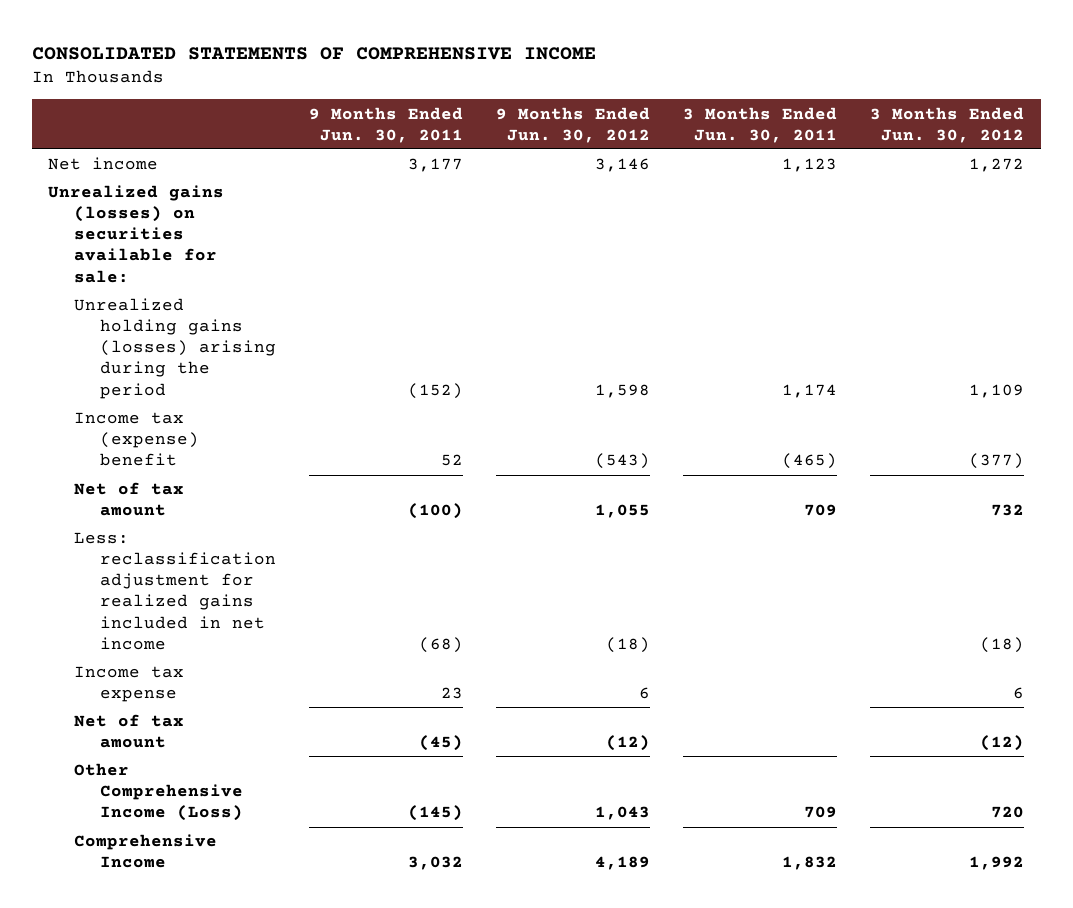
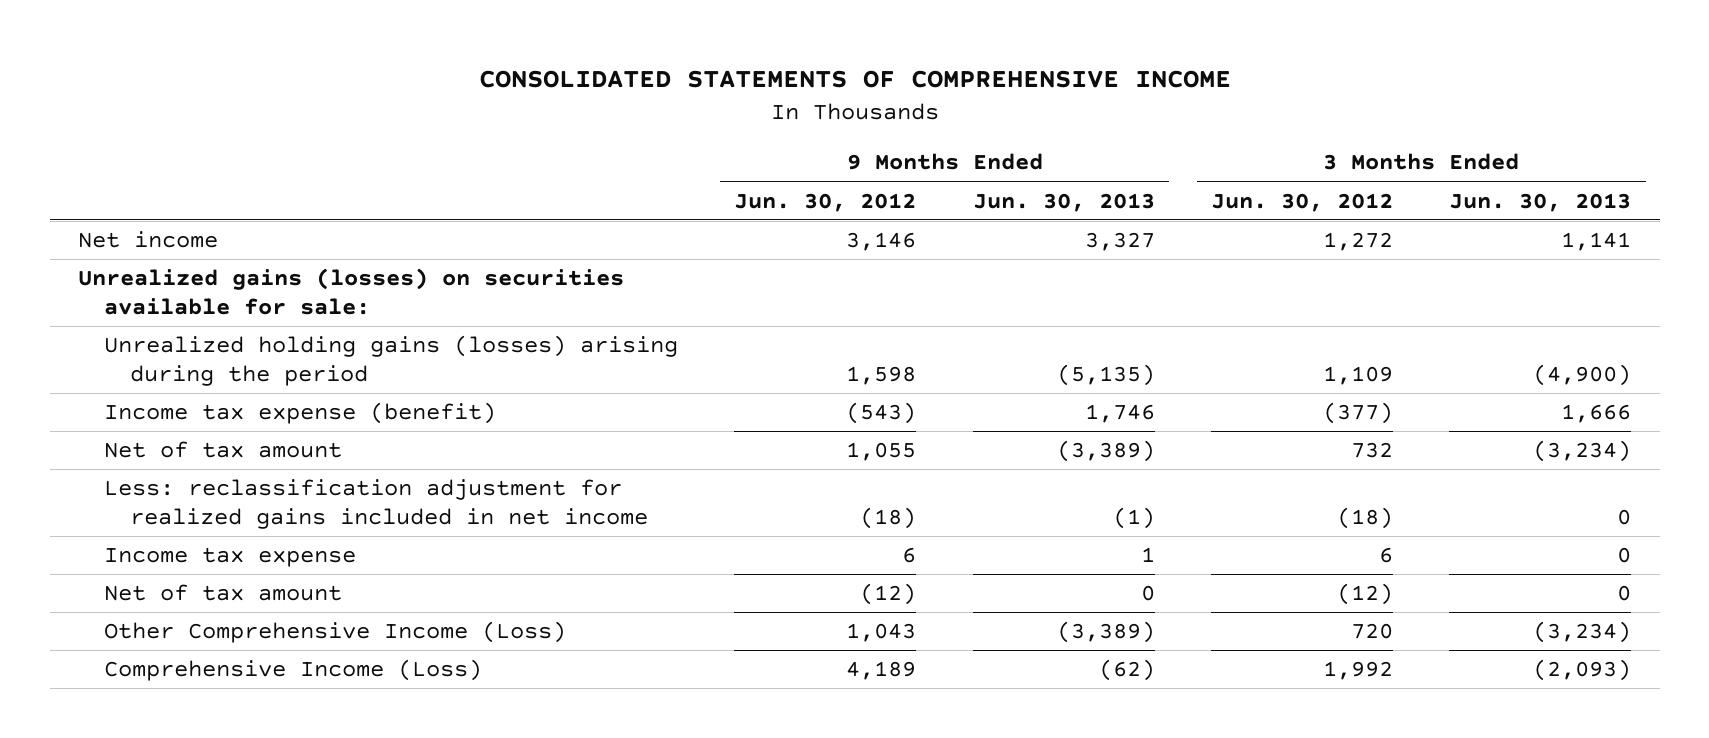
[309,106,464,143] 9 Months Ended Jun. 30, 2011 -> none
[683,106,838,143] 3 Months Ended Jun. 30, 2011 -> none
none -> [972,192,1155,212] Jun. 30, 2013
none -> [1449,192,1632,212] Jun. 30, 2013
[74,412,200,467] Income tax (expense) benefit -> [103,402,496,425] Income tax expense (benefit)
[74,834,218,869] Comprehensive Income -> [103,659,482,682] Comprehensive Income (Loss)

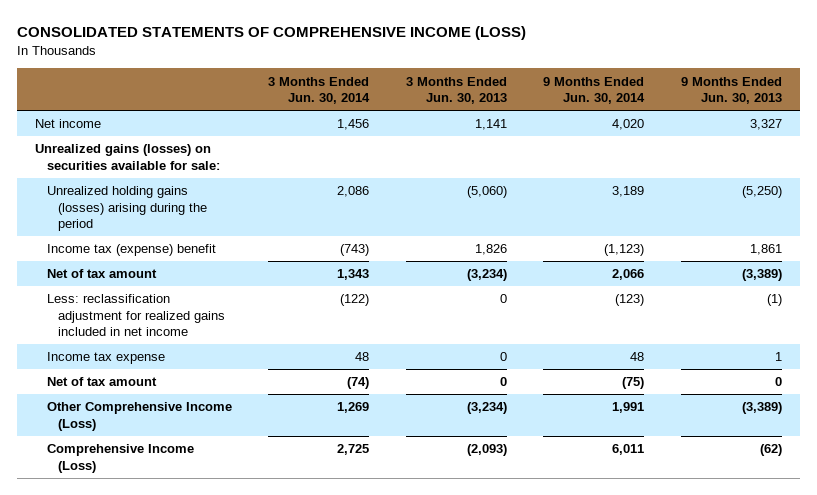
[478,69,1231,88] CONSOLIDATED STATEMENTS OF COMPREHENSIVE INCOME -> [16,26,526,41] CONSOLIDATED STATEMENTS OF COMPREHENSIVE INCOME (LOSS)
[734,192,917,212] Jun. 30, 2012 -> none
[1211,192,1394,212] Jun. 30, 2012 -> none
none -> [268,76,371,105] 3 Months Ended Jun. 30, 2014
none -> [543,76,646,105] 9 Months Ended Jun. 30, 2014
[1056,363,1155,386] (5,135) -> [741,186,782,199] (5,250)
[1533,363,1632,386] (4,900) -> [466,186,507,199] (5,060)
[103,402,496,425] Income tax expense (benefit) -> [46,244,216,257] Income tax (expense) benefit
[1084,404,1155,424] 1,746 -> [749,244,782,256] 1,861
[1561,404,1632,424] 1,666 -> [474,244,507,256] 1,826

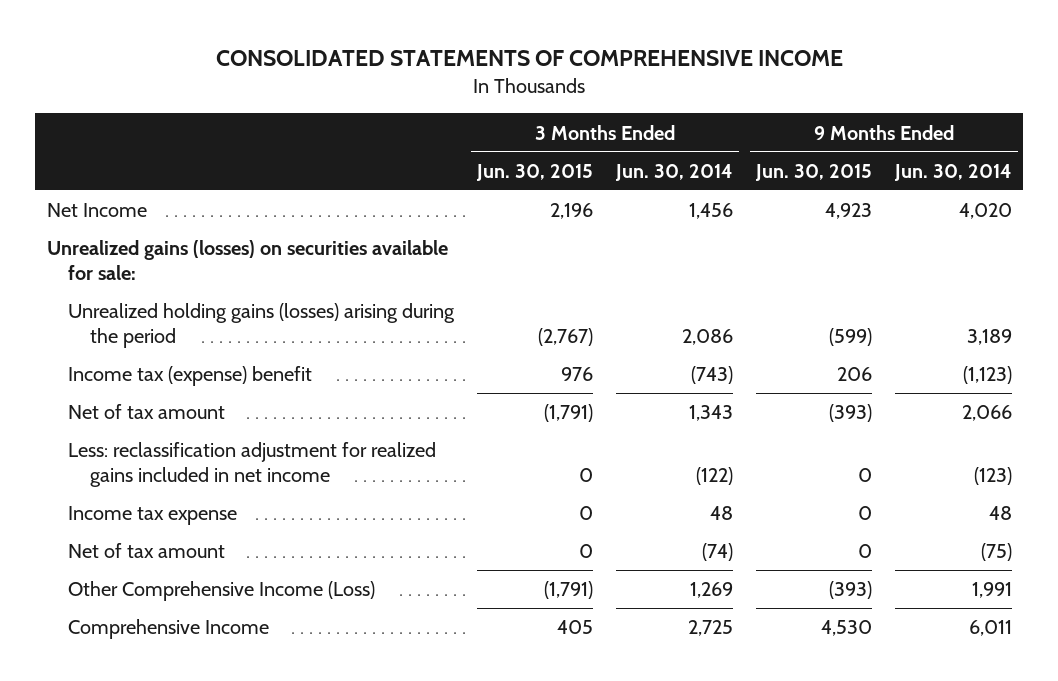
[16,26,526,41] CONSOLIDATED STATEMENTS OF COMPREHENSIVE INCOME (LOSS) -> [216,50,844,67] CONSOLIDATED STATEMENTS OF COMPREHENSIVE INCOME
[405,76,507,105] 3 Months Ended Jun. 30, 2013 -> none
[680,76,782,105] 9 Months Ended Jun. 30, 2013 -> none
none -> [476,163,594,181] Jun. 30, 2015
none -> [754,163,872,181] Jun. 30, 2015
[35,119,102,129] Net income -> [46,203,147,218] Net Income
[46,444,194,473] Comprehensive Income (Loss) -> [68,619,270,640] Comprehensive Income

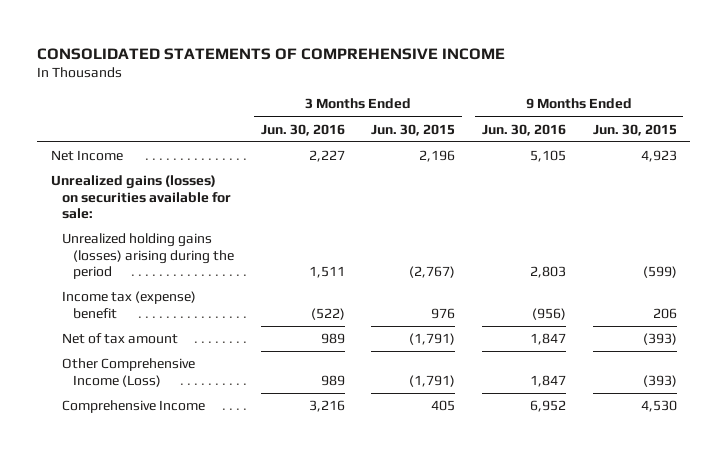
[614,163,733,181] Jun. 30, 2014 -> none
[893,163,1012,181] Jun. 30, 2014 -> none
none -> [260,123,345,136] Jun. 30, 2016
none -> [482,123,567,136] Jun. 30, 2016
[68,442,437,488] Less: reclassification adjustment for realized gains included in net income -> none
[68,506,238,526] Income tax expense -> none
[68,543,226,559] Net of tax amount -> none

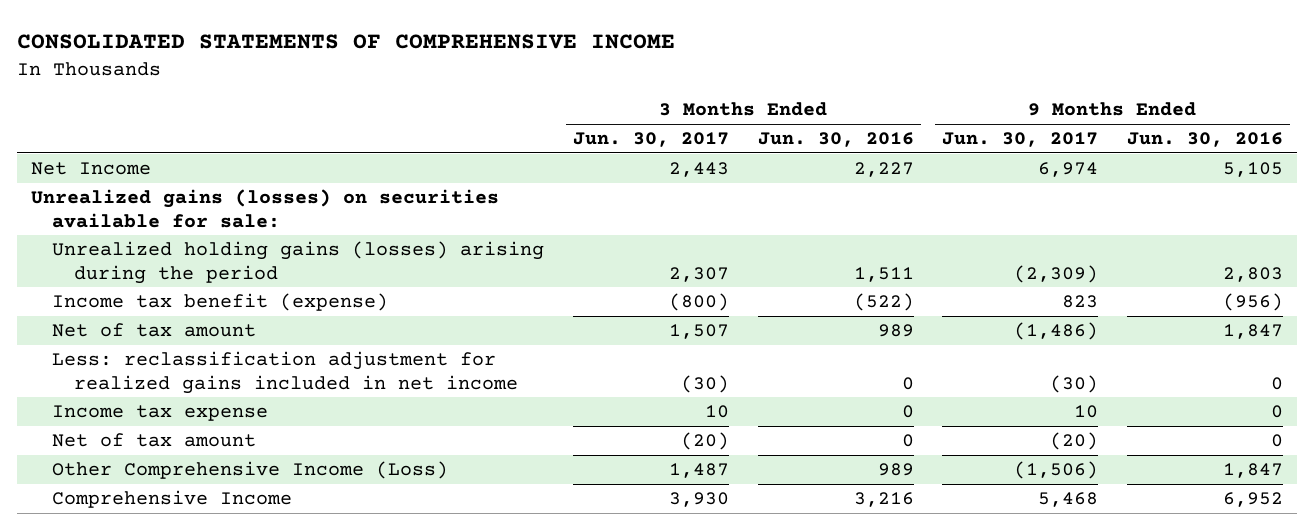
[371,123,456,136] Jun. 30, 2015 -> none
[592,123,677,136] Jun. 30, 2015 -> none
none -> [573,132,730,148] Jun. 30, 2017
none -> [942,132,1099,148] Jun. 30, 2017
[61,291,196,319] Income tax (expense) benefit -> [52,293,389,312] Income tax benefit (expense)
none -> [52,351,519,394] Less: reclassification adjustment for realized gains included in net income
none -> [52,405,269,422] Income tax expense
none -> [52,433,257,448] Net of tax amount

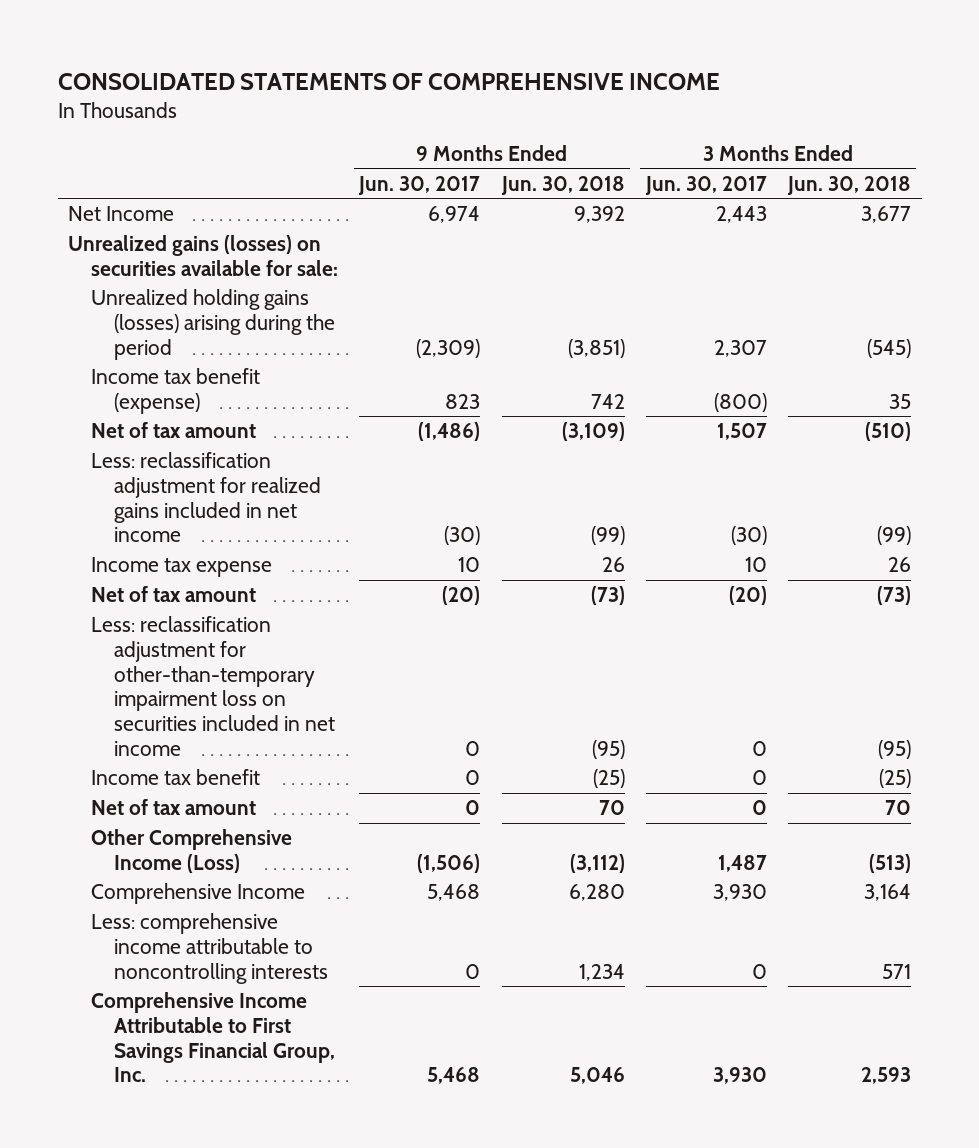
[757,132,914,148] Jun. 30, 2016 -> none
[1126,132,1283,148] Jun. 30, 2016 -> none
none -> [500,175,625,195] Jun. 30, 2018
none -> [787,175,912,195] Jun. 30, 2018
none -> [90,616,335,756] Less: reclassification adjustment for other-than-temporary impairment loss on securities included in net income
none -> [90,769,260,786] Income tax benefit
none -> [90,799,256,816] Net of tax amount
none -> [90,913,328,984] Less: comprehensive income attributable to noncontrolling interests
none -> [90,992,335,1083] Comprehensive Income Attributable to First Savings Financial Group, Inc.

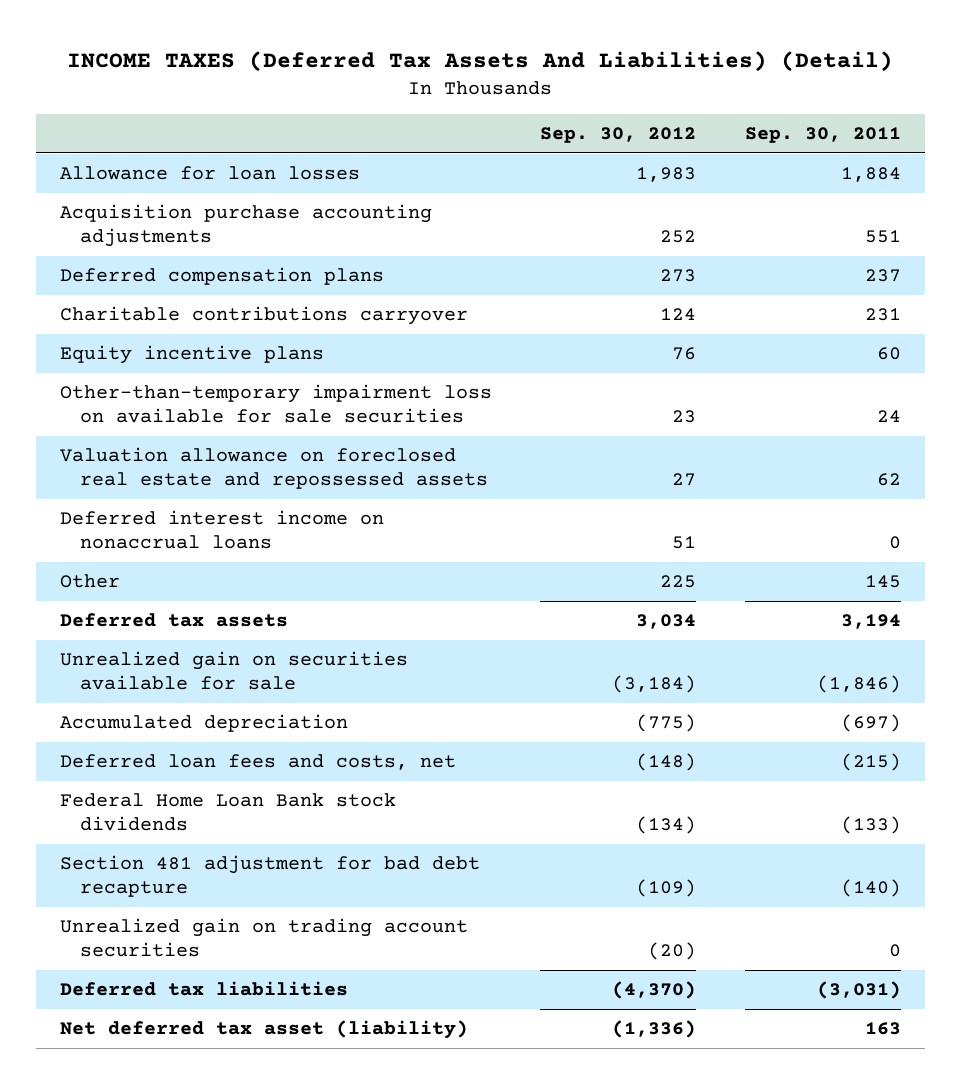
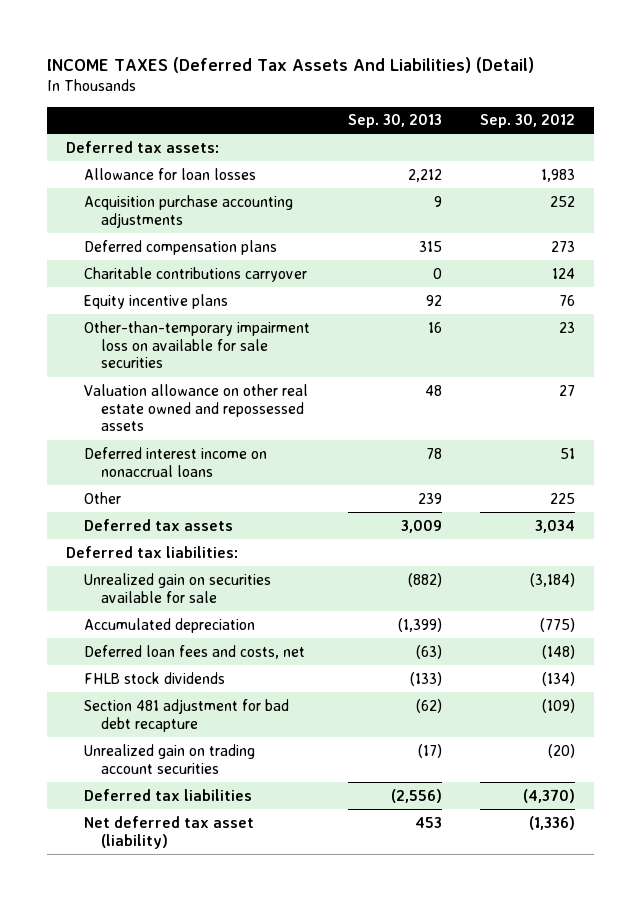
[744,126,901,143] Sep. 30, 2011 -> none
none -> [347,114,442,129] Sep. 30, 2013
none -> [66,140,220,153] Deferred tax assets:
[59,447,488,490] Valuation allowance on foreclosed real estate and repossessed assets -> [83,383,308,432] Valuation allowance on other real estate owned and repossessed assets
none -> [66,545,239,558] Deferred tax liabilities:
[59,793,396,832] Federal Home Loan Bank stock dividends -> [83,671,225,684] FHLB stock dividends

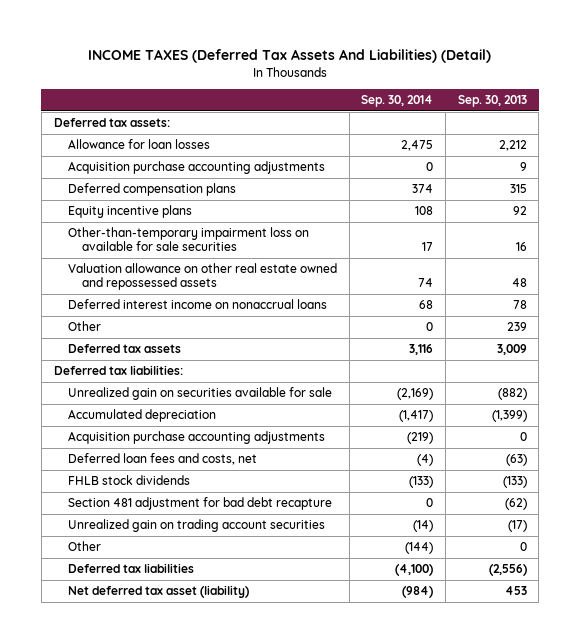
[479,114,575,129] Sep. 30, 2012 -> none
none -> [361,95,434,108] Sep. 30, 2014
[83,266,307,282] Charitable contributions carryover -> none
none -> [67,431,325,445] Acquisition purchase accounting adjustments
none -> [67,541,101,552] Other

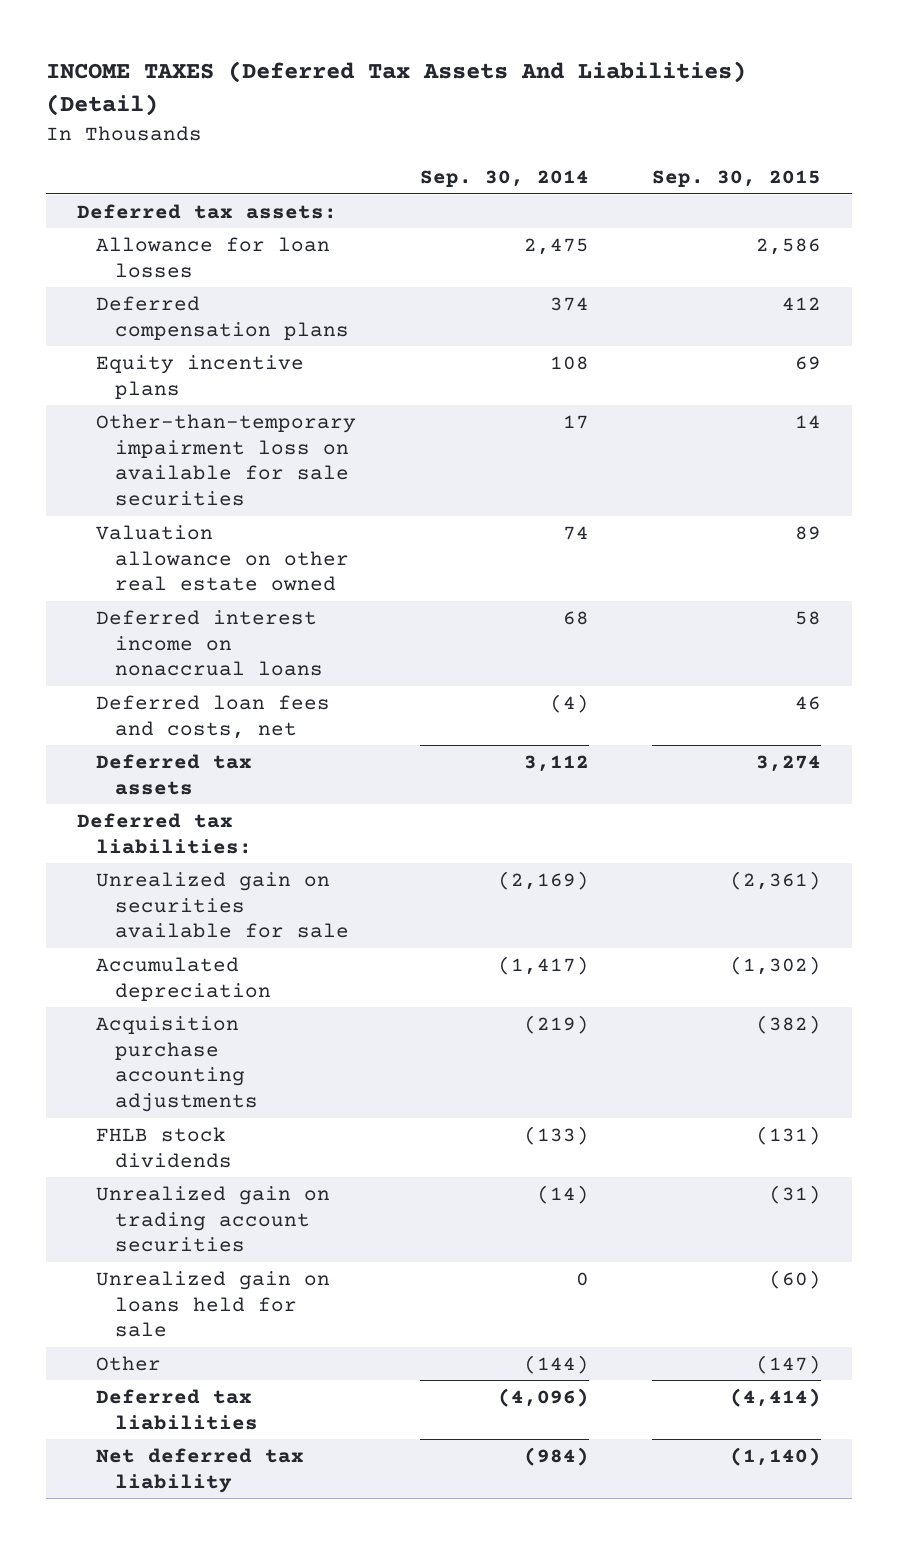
[457,95,527,108] Sep. 30, 2013 -> none
none -> [651,170,821,188] Sep. 30, 2015
[67,161,325,175] Acquisition purchase accounting adjustments -> none
[67,263,337,291] Valuation allowance on other real estate owned and repossessed assets -> [96,524,350,592] Valuation allowance on other real estate owned
[67,321,101,332] Other -> none
[67,453,257,466] Deferred loan fees and costs, net -> [96,694,331,739] Deferred loan fees and costs, net
[409,344,434,356] 3,116 -> [523,754,589,772] 3,112
[67,497,332,511] Section 481 adjustment for bad debt recapture -> none
none -> [96,1270,331,1338] Unrealized gain on loans held for sale
[395,564,434,577] (4,100) -> [497,1387,589,1407] (4,096)
[67,585,249,599] Net deferred tax asset (liability) -> [96,1447,305,1493] Net deferred tax liability

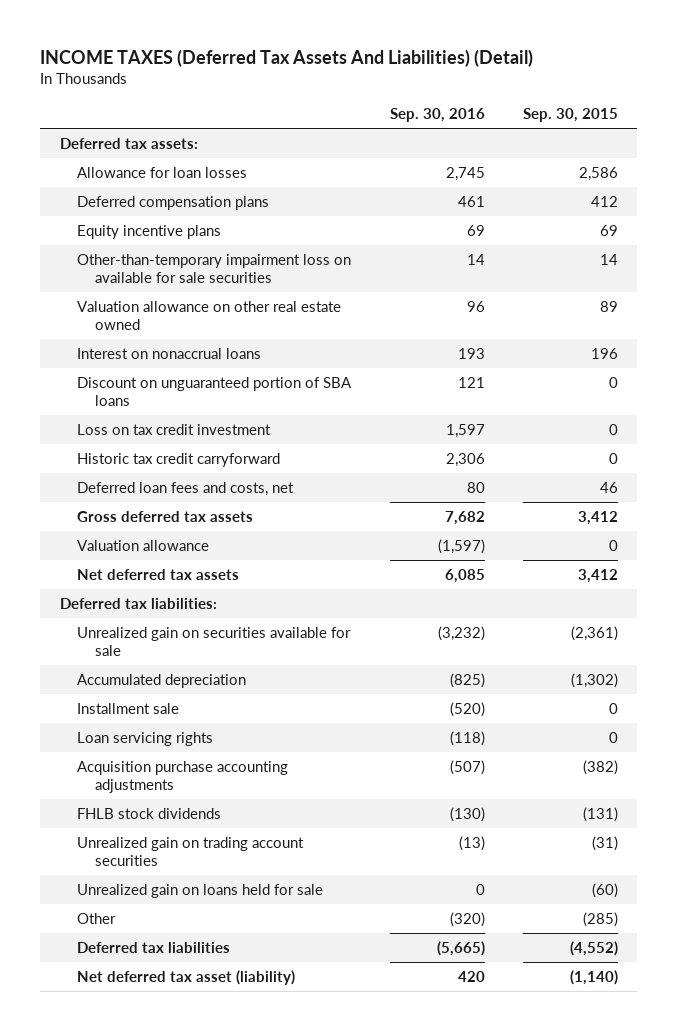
[419,170,589,188] Sep. 30, 2014 -> none
none -> [389,108,485,123] Sep. 30, 2016
[96,609,324,677] Deferred interest income on nonaccrual loans -> [77,348,262,360] Interest on nonaccrual loans
[794,610,821,625] 58 -> [590,348,618,360] 196
none -> [77,377,353,406] Discount on unguaranteed portion of SBA loans
none -> [77,424,272,436] Loss on tax credit investment
none -> [77,453,281,468] Historic tax credit carryforward
[96,753,253,795] Deferred tax assets -> [77,511,254,523] Gross deferred tax assets
[755,754,821,772] 3,274 -> [577,511,618,526] 3,412
none -> [77,540,210,552] Valuation allowance
none -> [77,569,240,581] Net deferred tax assets
none -> [77,703,180,715] Installment sale
none -> [77,732,214,747] Loan servicing rights
[755,1354,821,1374] (147) -> [582,912,618,928] (285)
[729,1387,821,1407] (4,414) -> [569,941,618,957] (4,552)
[96,1447,305,1493] Net deferred tax liability -> [77,970,296,986] Net deferred tax asset (liability)

